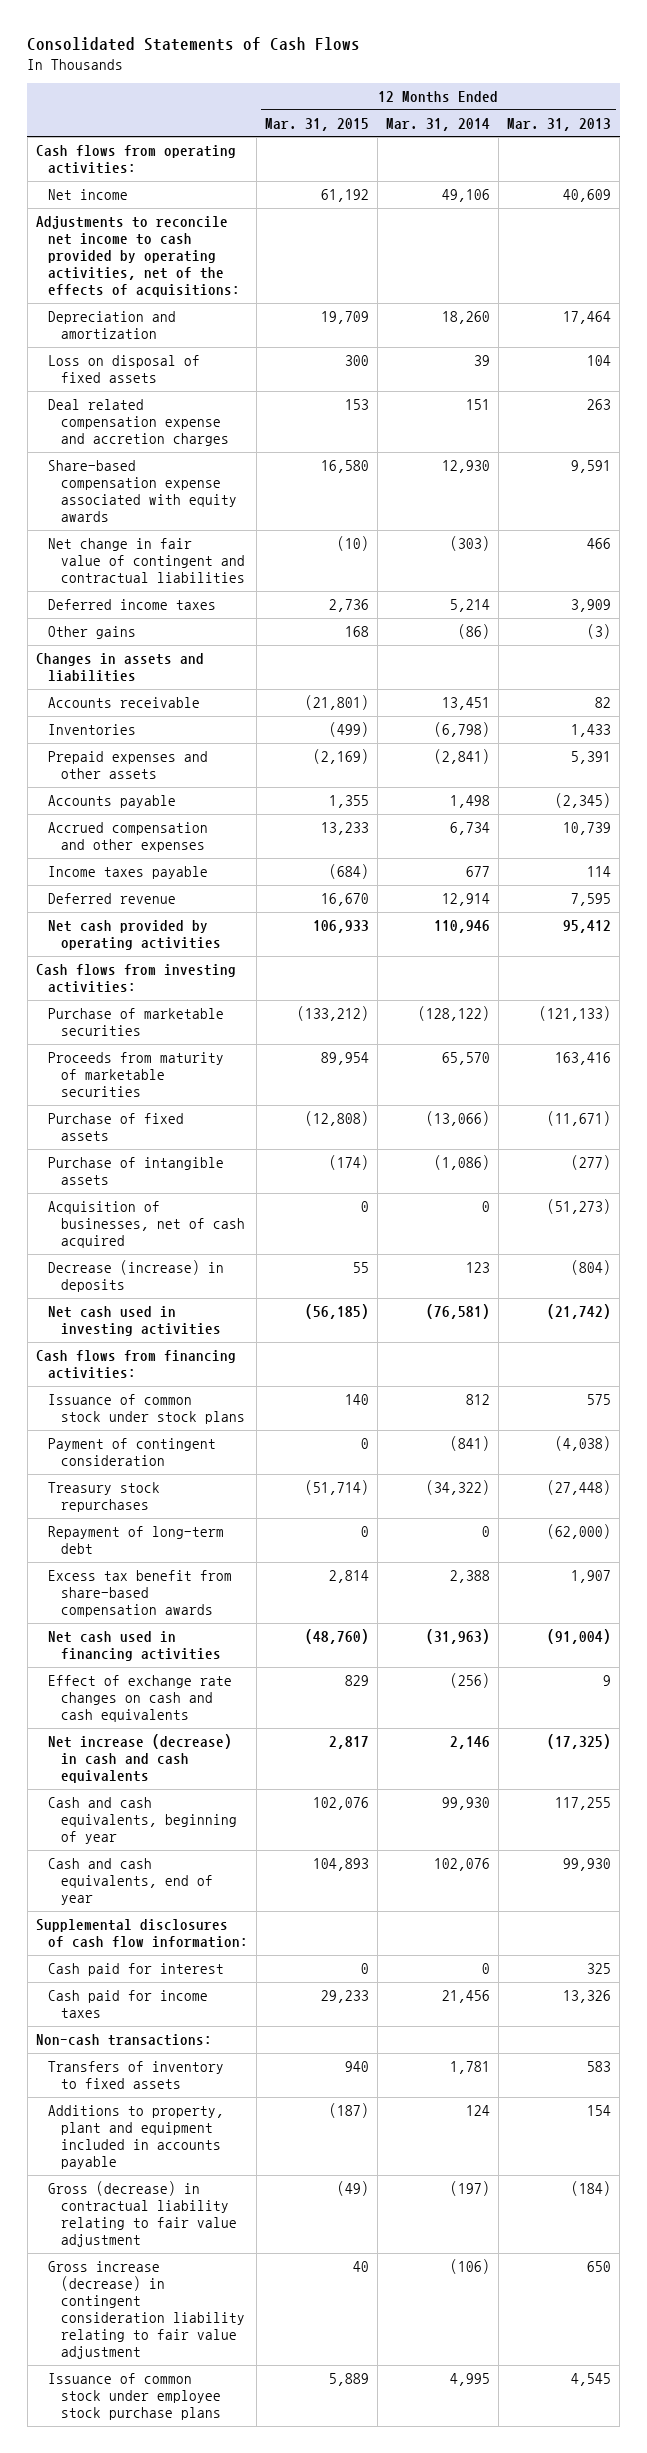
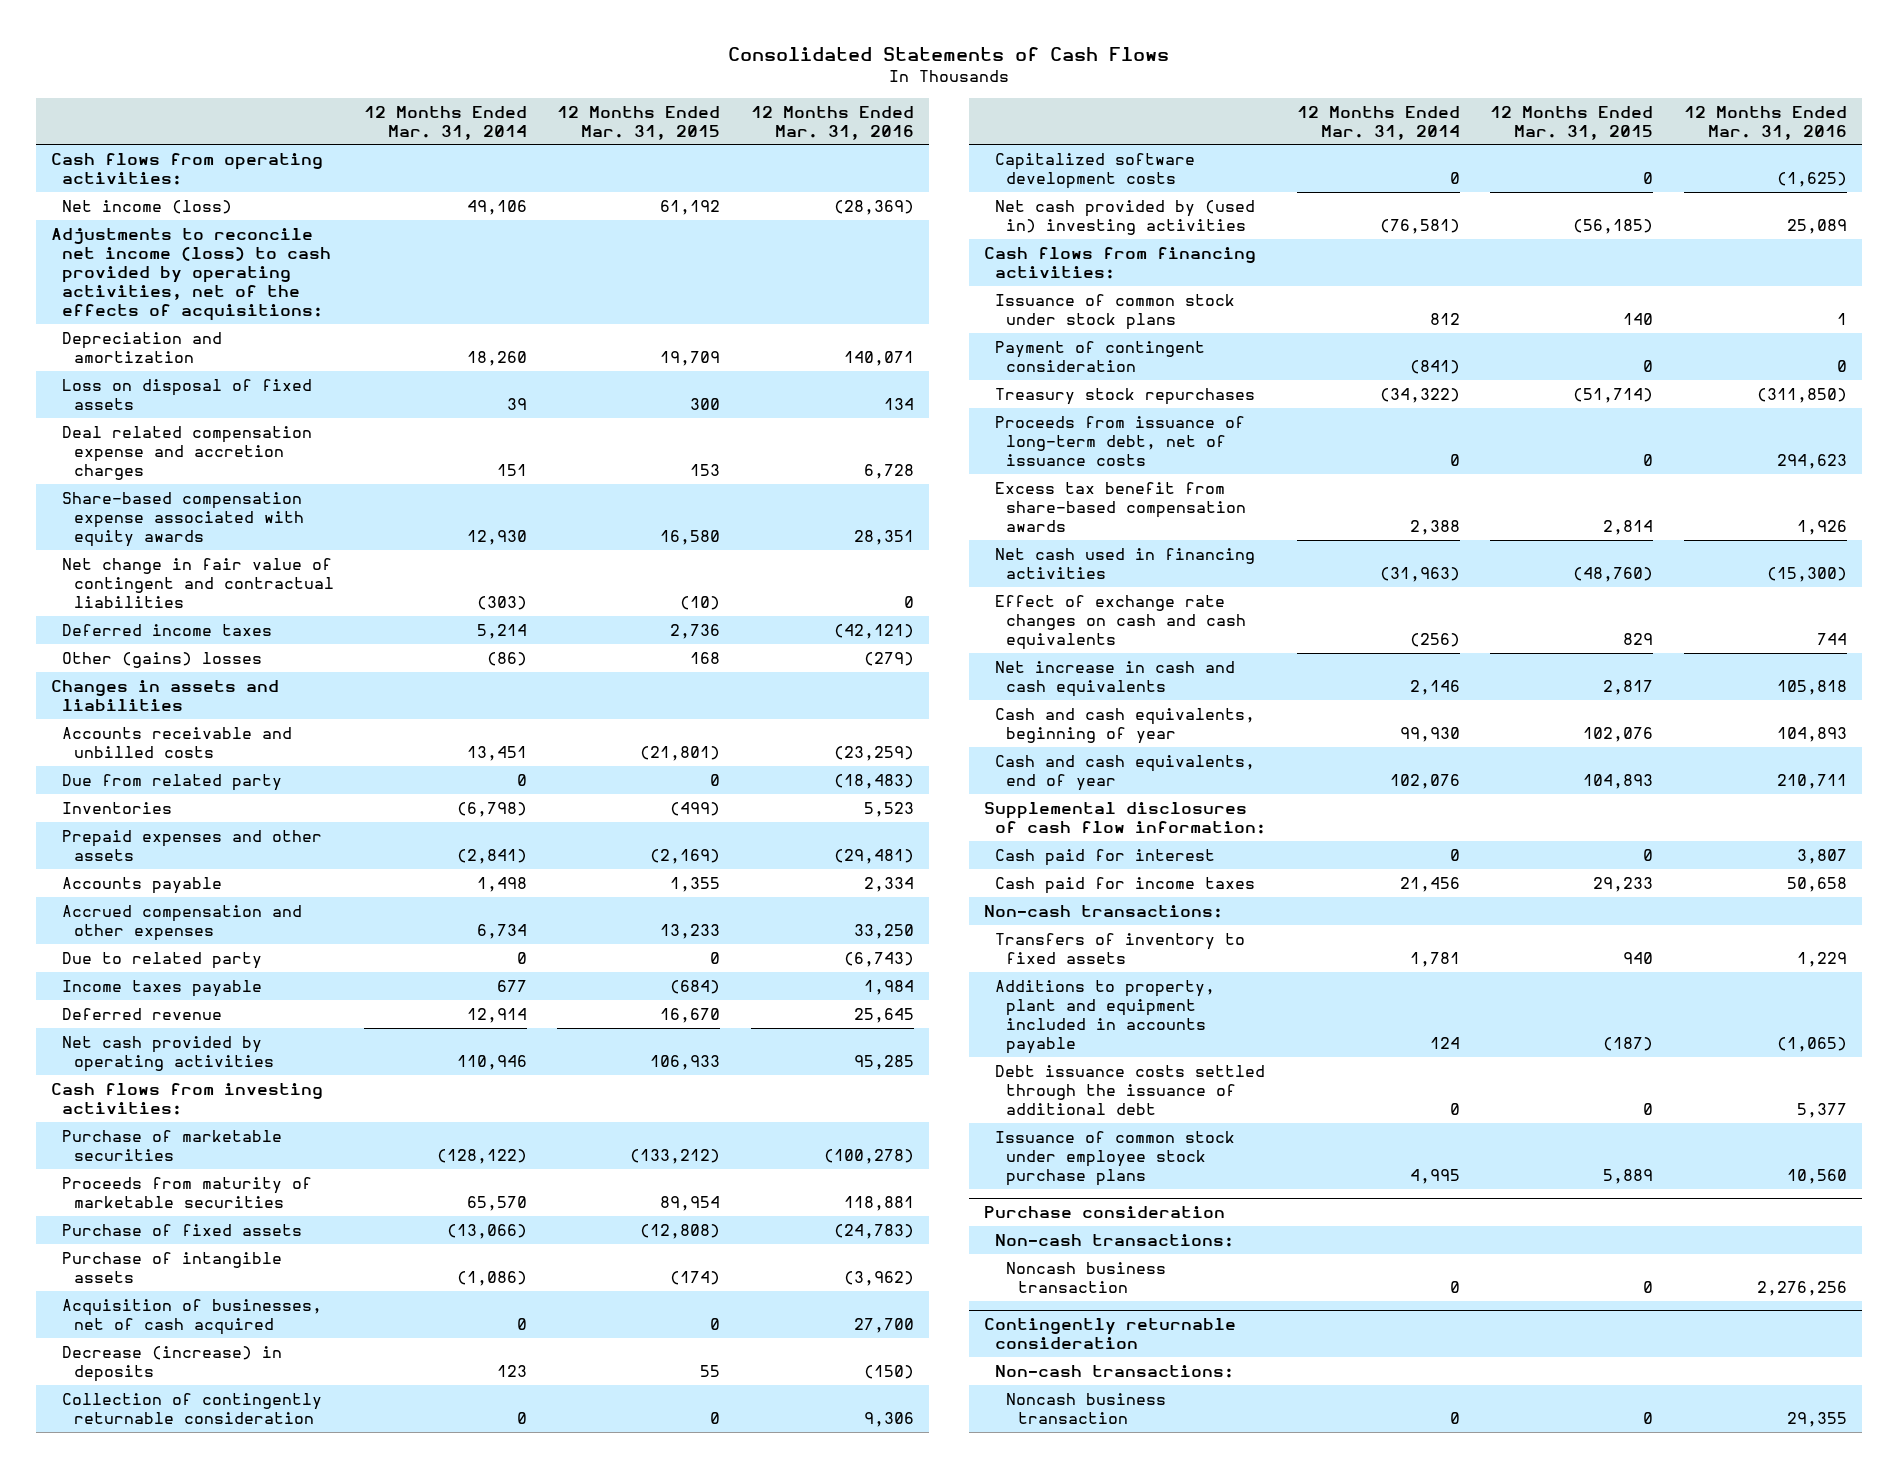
[507,117,612,131] Mar. 31, 2013 -> none
none -> [750,105,914,140] 12 Months Ended Mar. 31, 2016
[48,188,129,200] Net income -> [62,199,233,214] Net income (loss)
[35,215,241,297] Adjustments to reconcile net income to cash provided by operating activities, net of the effects of acquisitions: -> [51,227,332,321] Adjustments to reconcile net income (loss) to cash provided by operating activities, net of the effects of acquisitions:
[48,625,137,639] Other gains -> [62,651,263,668] Other (gains) losses
[48,696,201,708] Accounts receivable -> [62,726,293,758] Accounts receivable and unbilled costs
none -> [62,773,283,791] Due from related party
none -> [62,951,263,969] Due to related party
none -> [62,1392,323,1424] Collection of contingently returnable consideration
none -> [995,152,1196,189] Capitalized software development costs
[48,1305,222,1336] Net cash used in investing activities -> [995,199,1256,235] Net cash provided by (used in) investing activities
[48,1525,225,1554] Repayment of long-term debt -> none
none -> [995,415,1246,466] Proceeds from issuance of long-term debt, net of issuance costs
[48,1733,233,1783] Net increase (decrease) in cash and cash equivalents -> [995,660,1236,697] Net increase in cash and cash equivalents
[48,2180,238,2247] Gross (decrease) in contractual liability relating to fair value adjustment -> none
[48,2260,246,2359] Gross increase (decrease) in contingent consideration liability relating to fair value adjustment -> none
none -> [995,1064,1266,1115] Debt issuance costs settled through the issuance of additional debt
none -> [984,1206,1226,1219] Purchase consideration
none -> [995,1233,1235,1247] Non-cash transactions:
none -> [1006,1261,1167,1293] Noncash business transaction
none -> [984,1318,1237,1350] Contingently returnable consideration
none -> [995,1364,1235,1378] Non-cash transactions:
none -> [1006,1392,1167,1424] Noncash business transaction

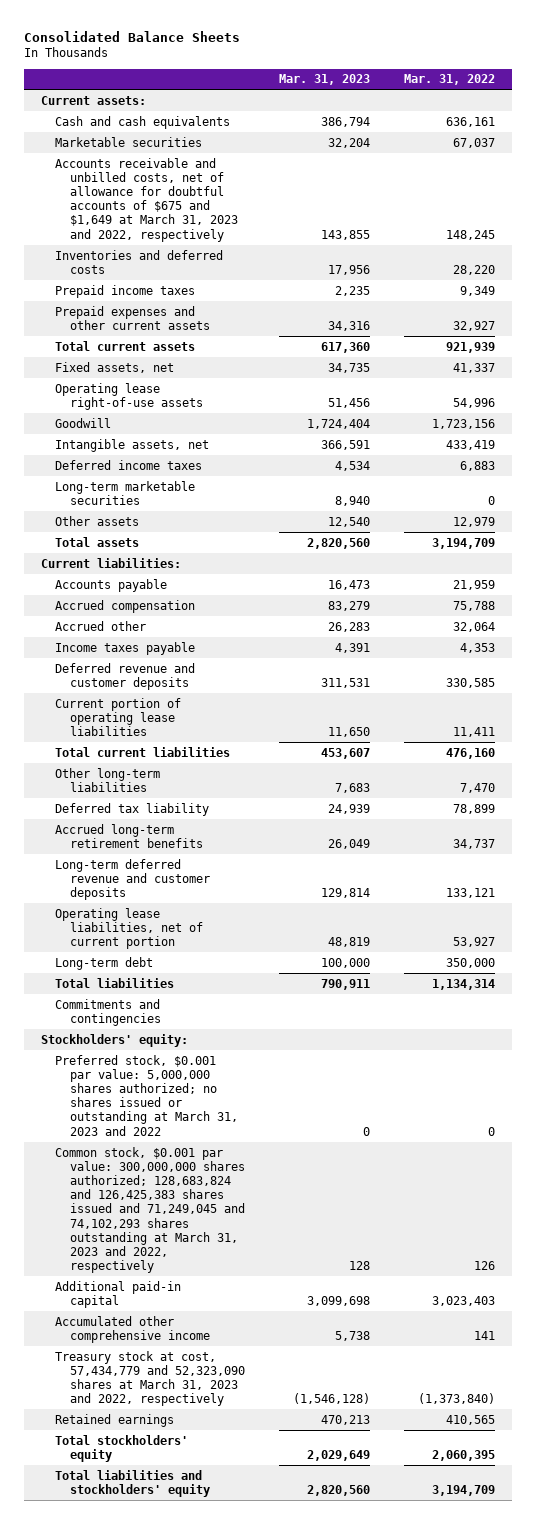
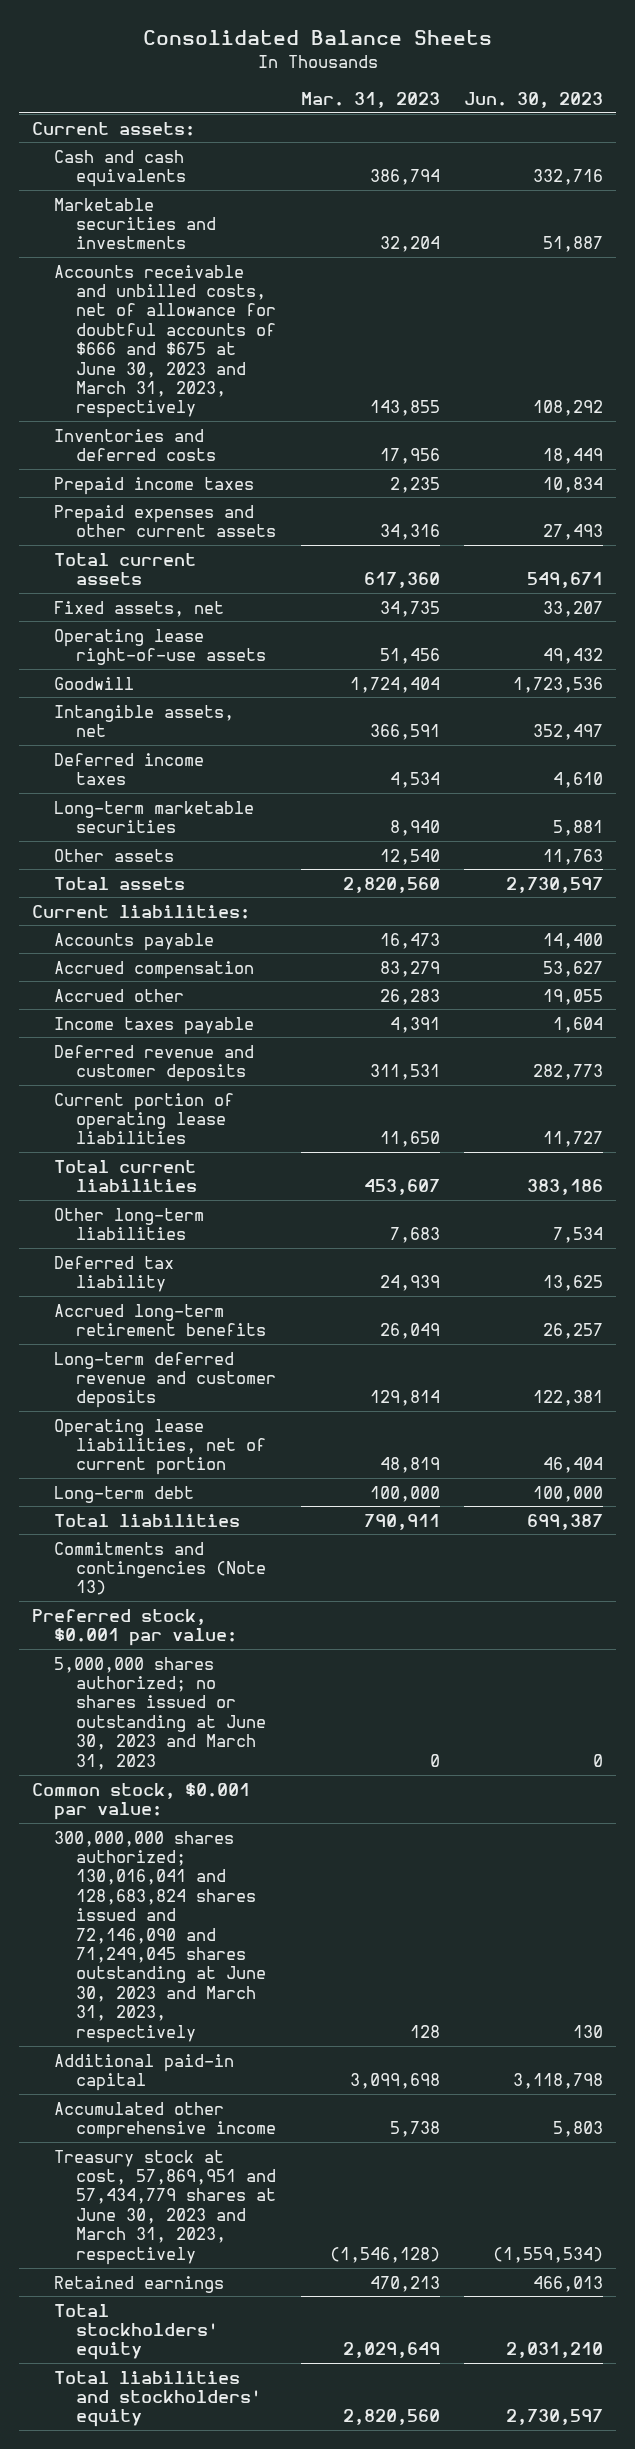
[403,74,495,86] Mar. 31, 2022 -> none
none -> [464,91,604,108] Jun. 30, 2023
[55,136,203,147] Marketable securities -> [53,197,216,250] Marketable securities and investments
[55,157,238,242] Accounts receivable and unbilled costs, net of allowance for doubtful accounts of $675 and $1,649 at March 31, 2023 and 2022, respectively -> [53,264,276,419] Accounts receivable and unbilled costs, net of allowance for doubtful accounts of $666 and $675 at June 30, 2023 and March 31, 2023, respectively
[40,1033,188,1047] Stockholders' equity: -> none
[55,998,161,1026] Commitments and contingencies -> [53,1541,266,1596] Commitments and contingencies (Note 13)
none -> [31,1608,237,1646] Preferred stock, $0.001 par value:
[55,1054,238,1136] Preferred stock, $0.001 par value: 5,000,000 shares authorized; no shares issued or outstanding at March 31, 2023 and 2022 -> [53,1656,266,1770] 5,000,000 shares authorized; no shares issued or outstanding at June 30, 2023 and March 31, 2023
none -> [31,1782,250,1820] Common stock, $0.001 par value:
[55,1146,245,1274] Common stock, $0.001 par value: 300,000,000 shares authorized; 128,683,824 and 126,425,383 shares issued and 71,249,045 and 74,102,293 shares outstanding at March 31, 2023 and 2022, respectively -> [53,1830,266,2043] 300,000,000 shares authorized; 130,016,041 and 128,683,824 shares issued and 72,146,090 and 71,249,045 shares outstanding at June 30, 2023 and March 31, 2023, respectively
[55,1350,245,1407] Treasury stock at cost, 57,434,779 and 52,323,090 shares at March 31, 2023 and 2022, respectively -> [53,2149,276,2265] Treasury stock at cost, 57,869,951 and 57,434,779 shares at June 30, 2023 and March 31, 2023, respectively

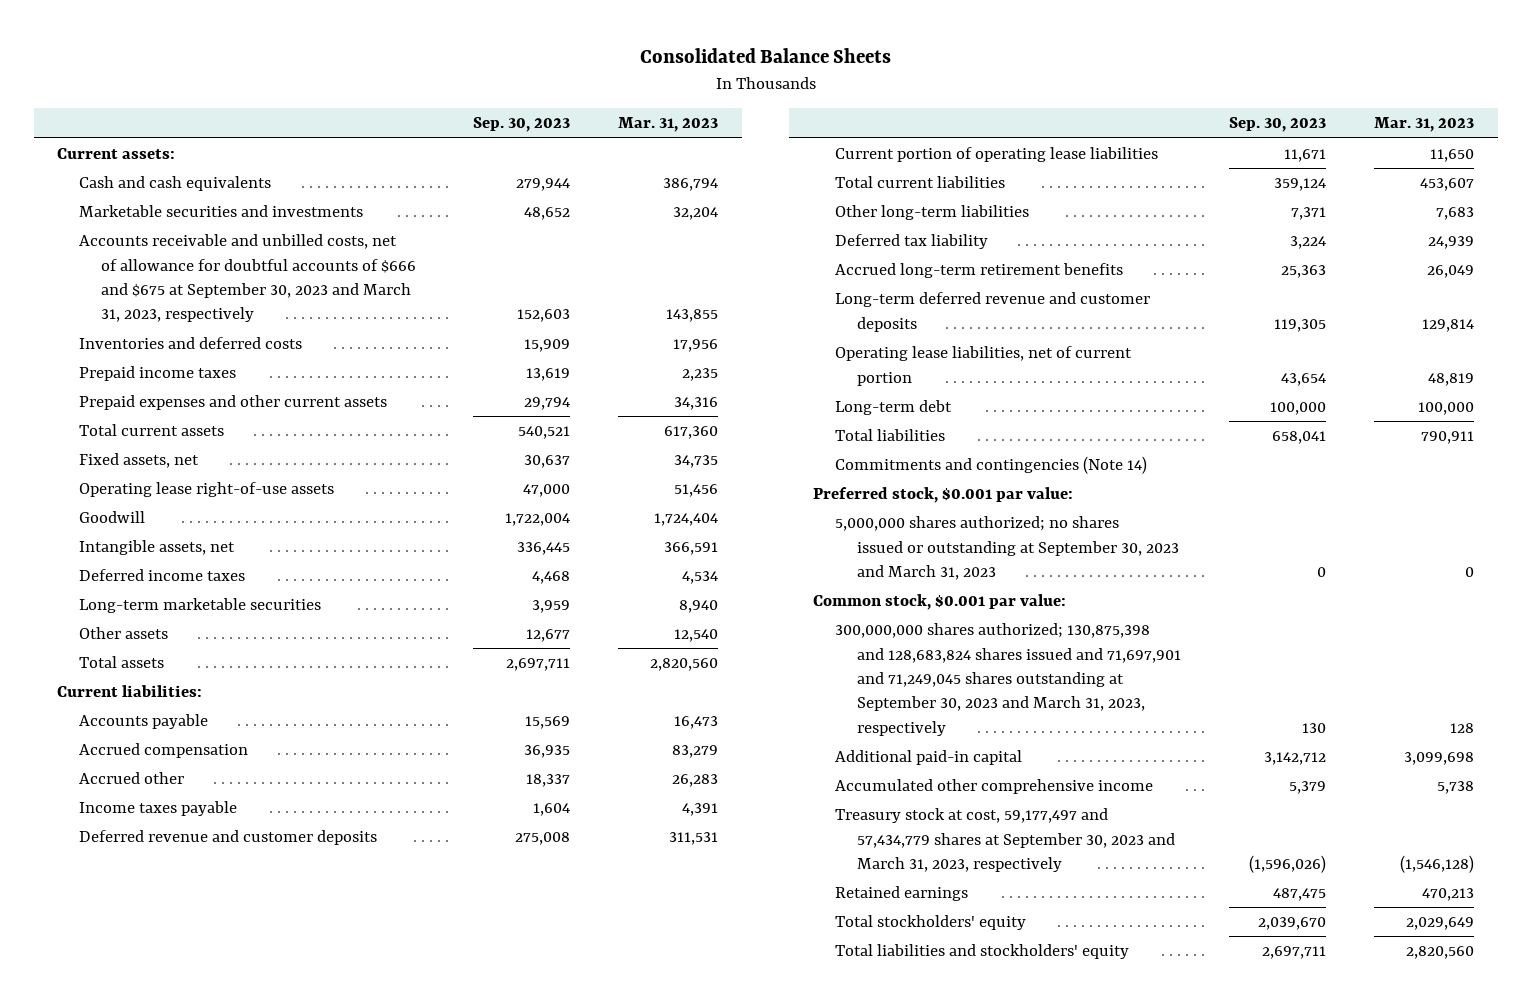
[464,91,604,108] Jun. 30, 2023 -> none
none -> [473,117,571,133] Sep. 30, 2023
[53,264,276,419] Accounts receivable and unbilled costs, net of allowance for doubtful accounts of $666 and $675 at June 30, 2023 and March 31, 2023, respectively -> [79,234,417,323] Accounts receivable and unbilled costs, net of allowance for doubtful accounts of $666 and $675 at September 30, 2023 and March 31, 2023, respectively
[53,1541,266,1596] Commitments and contingencies (Note 13) -> [835,456,1148,475] Commitments and contingencies (Note 14)
[53,1656,266,1770] 5,000,000 shares authorized; no shares issued or outstanding at June 30, 2023 and March 31, 2023 -> [835,516,1180,580] 5,000,000 shares authorized; no shares issued or outstanding at September 30, 2023 and March 31, 2023
[53,1830,266,2043] 300,000,000 shares authorized; 130,016,041 and 128,683,824 shares issued and 72,146,090 and 71,249,045 shares outstanding at June 30, 2023 and March 31, 2023, respectively -> [835,623,1182,736] 300,000,000 shares authorized; 130,875,398 and 128,683,824 shares issued and 71,697,901 and 71,249,045 shares outstanding at September 30, 2023 and March 31, 2023, respectively
[53,2149,276,2265] Treasury stock at cost, 57,869,951 and 57,434,779 shares at June 30, 2023 and March 31, 2023, respectively -> [835,808,1176,872] Treasury stock at cost, 59,177,497 and 57,434,779 shares at September 30, 2023 and March 31, 2023, respectively

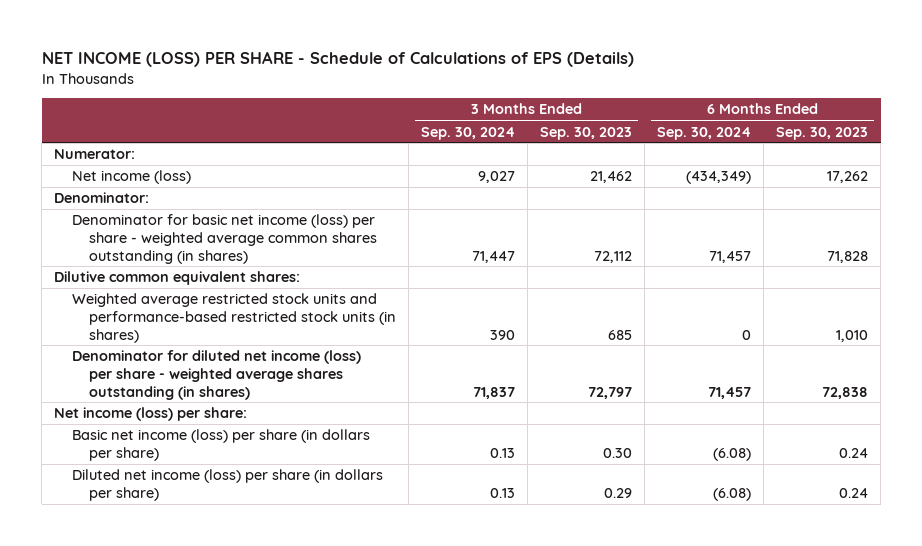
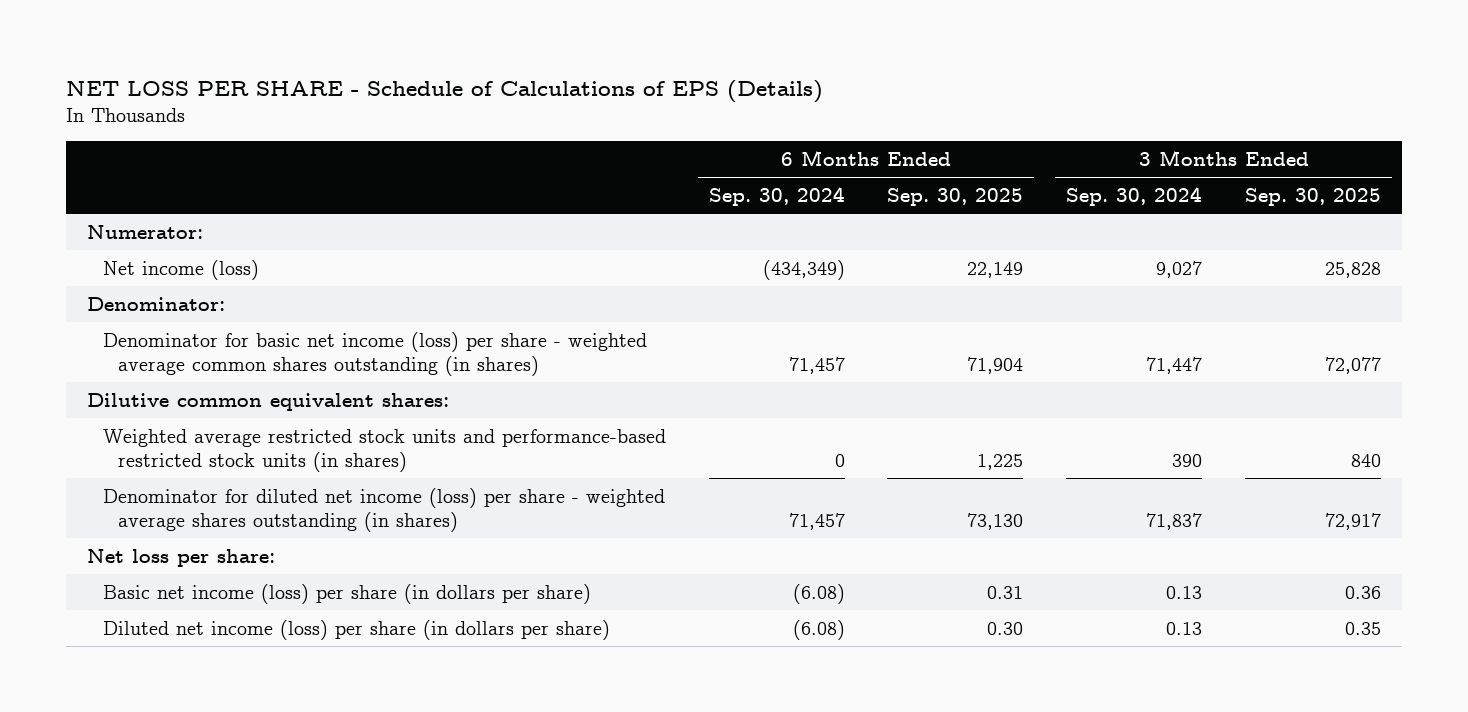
[41,51,634,68] NET INCOME (LOSS) PER SHARE - Schedule of Calculations of EPS (Details) -> [65,79,823,103] NET LOSS PER SHARE - Schedule of Calculations of EPS (Details)
[540,126,633,140] Sep. 30, 2023 -> none
[776,126,869,140] Sep. 30, 2023 -> none
none -> [887,187,1024,206] Sep. 30, 2025
none -> [1244,187,1381,206] Sep. 30, 2025
[54,407,248,422] Net income (loss) per share: -> [87,548,276,567] Net loss per share:

